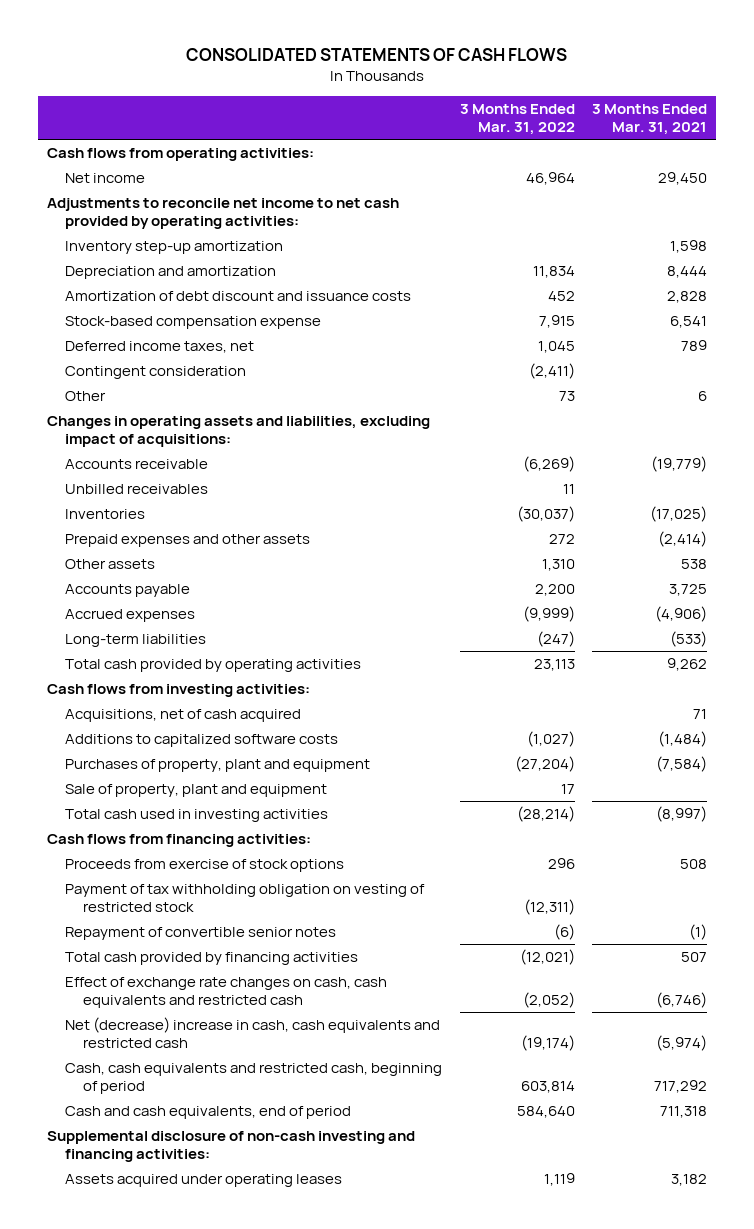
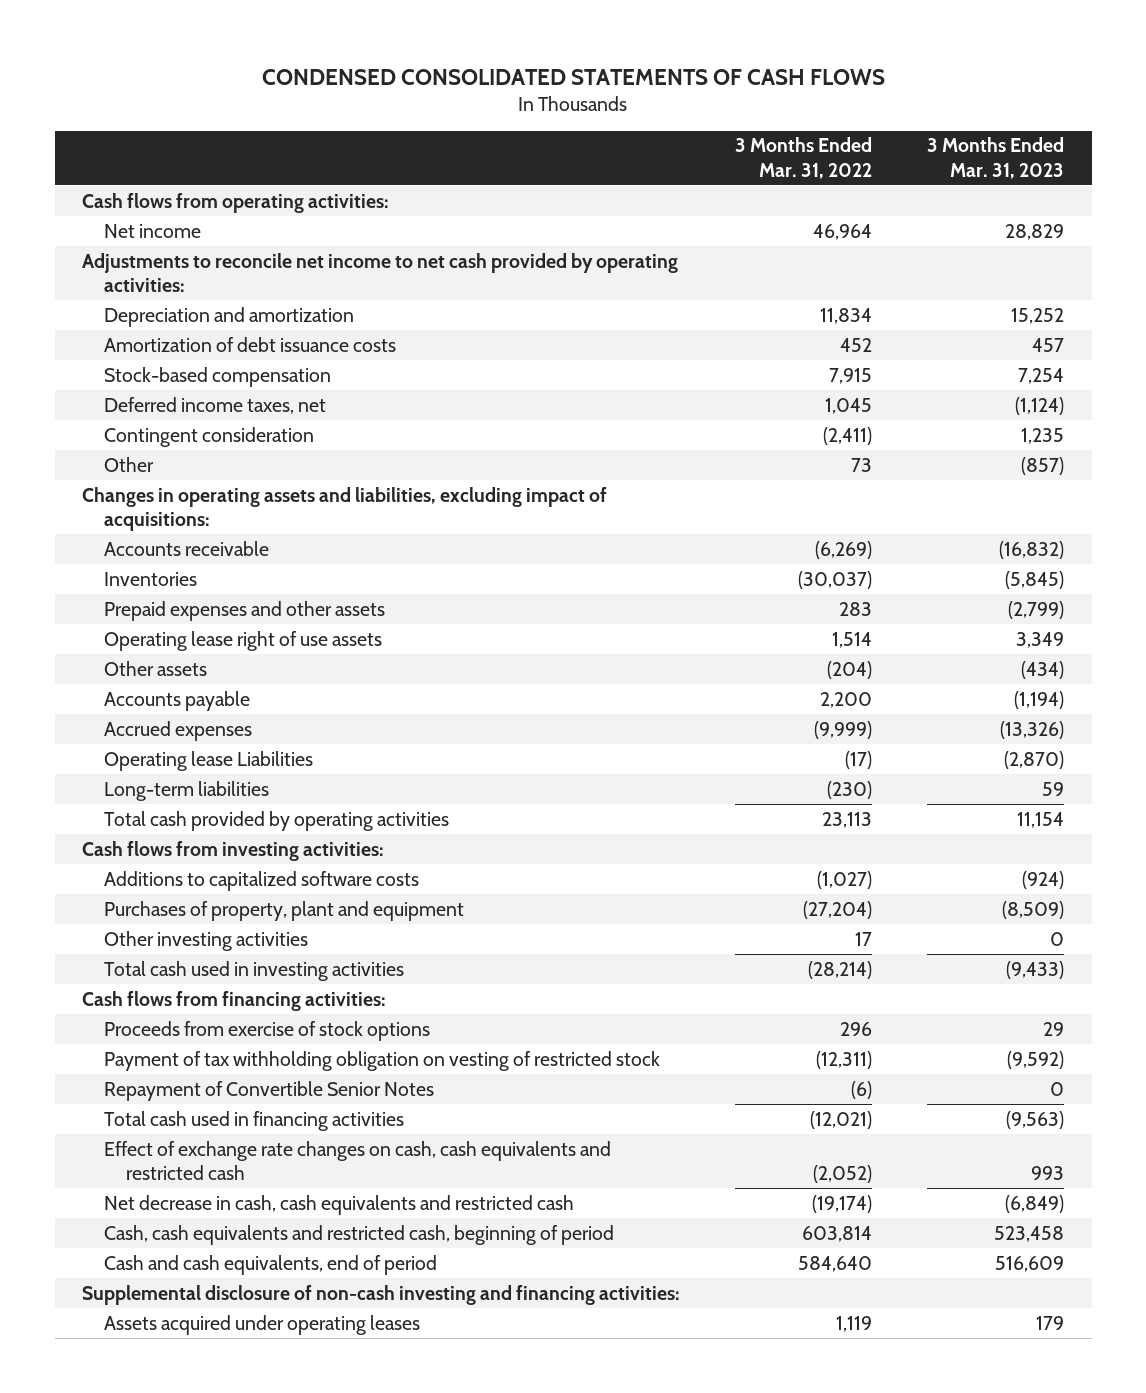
[186,48,568,62] CONSOLIDATED STATEMENTS OF CASH FLOWS -> [262,68,886,85] CONDENSED CONSOLIDATED STATEMENTS OF CASH FLOWS
[592,104,708,135] 3 Months Ended Mar. 31, 2021 -> none
none -> [927,137,1065,179] 3 Months Ended Mar. 31, 2023
[64,240,283,254] Inventory step-up amortization -> none
[64,290,411,301] Amortization of debt discount and issuance costs -> [104,336,397,352] Amortization of debt issuance costs
[64,315,321,329] Stock-based compensation expense -> [104,366,332,387] Stock-based compensation
[64,483,208,494] Unbilled receivables -> none
[548,533,575,544] 272 -> [839,601,873,616] 283
none -> [104,630,383,651] Operating lease right of use assets
[541,558,575,571] 1,310 -> [827,660,873,679] (204)
none -> [104,750,314,771] Operating lease Liabilities
[536,630,575,647] (247) -> [827,780,873,799] (230)
[64,708,301,722] Acquisitions, net of cash acquired -> none
[64,783,327,797] Sale of property, plant and equipment -> none
none -> [104,930,309,951] Other investing activities
[64,926,336,940] Repayment of convertible senior notes -> [104,1080,435,1101] Repayment of Convertible Senior Notes
[64,951,358,965] Total cash provided by financing activities -> [104,1110,405,1131] Total cash used in financing activities
[64,1016,440,1048] Net (decrease) increase in cash, cash equivalents and restricted cash -> [104,1194,575,1215] Net decrease in cash, cash equivalents and restricted cash

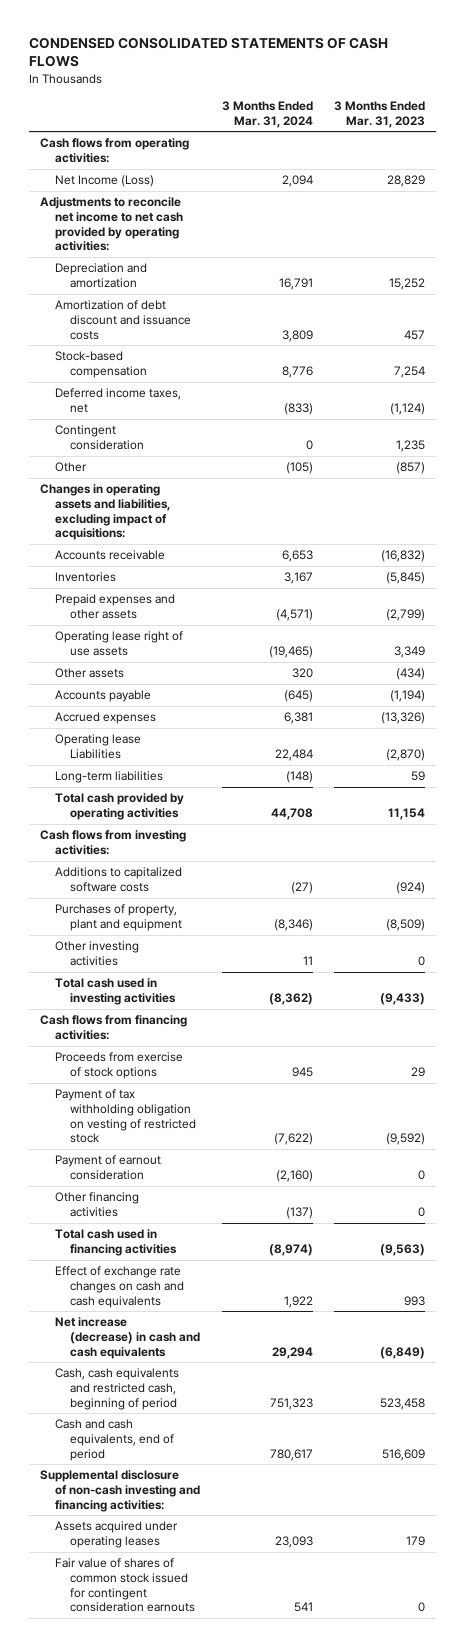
[735,137,873,179] 3 Months Ended Mar. 31, 2022 -> none
none -> [221,100,313,128] 3 Months Ended Mar. 31, 2024
[104,223,202,238] Net income -> [54,175,154,188] Net Income (Loss)
[104,336,397,352] Amortization of debt issuance costs -> [54,300,191,340] Amortization of debt discount and issuance costs
[104,1080,435,1101] Repayment of Convertible Senior Notes -> none
none -> [54,1155,161,1180] Payment of earnout consideration
none -> [54,1192,139,1217] Other financing activities
[104,1140,612,1181] Effect of exchange rate changes on cash, cash equivalents and restricted cash -> [54,1266,184,1308] Effect of exchange rate changes on cash and cash equivalents
[104,1194,575,1215] Net decrease in cash, cash equivalents and restricted cash -> [54,1317,200,1359] Net increase (decrease) in cash and cash equivalents
none -> [54,1558,195,1613] Fair value of shares of common stock issued for contingent consideration earnouts

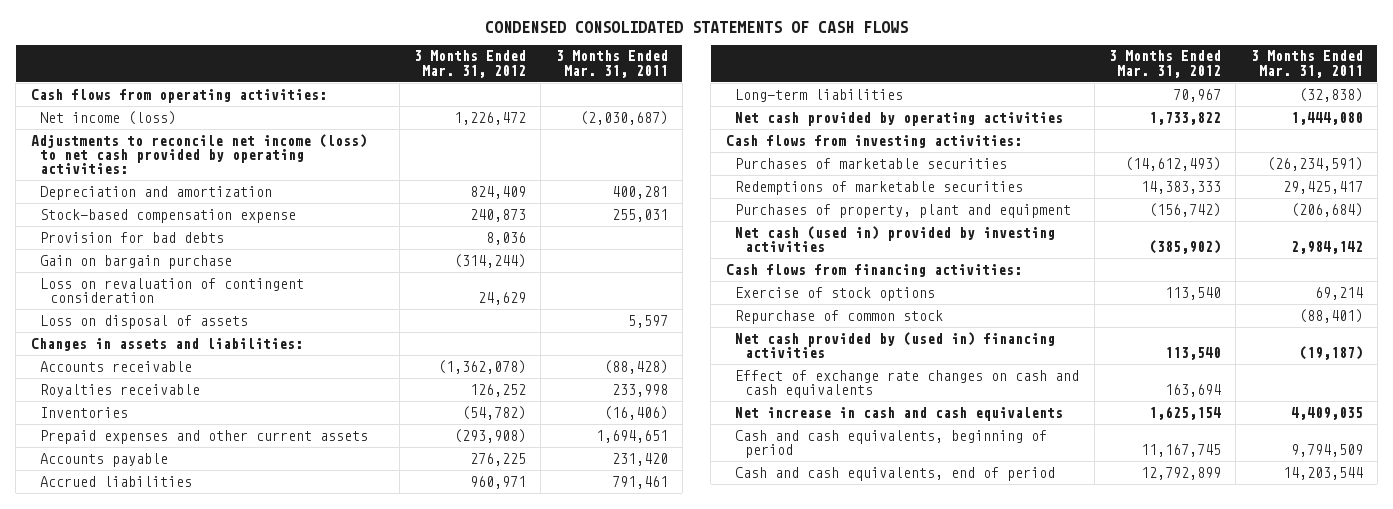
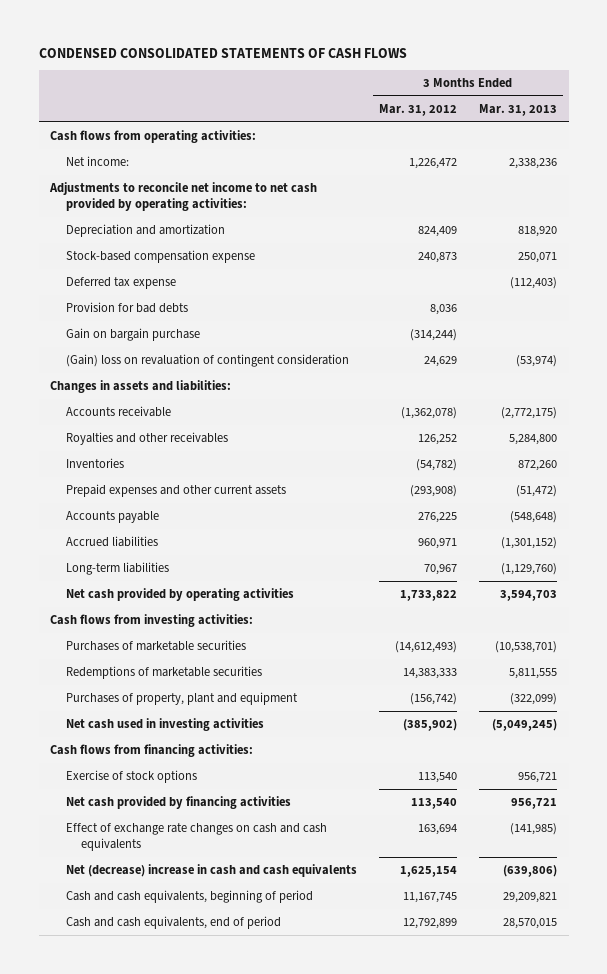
[555,50,668,78] 3 Months Ended Mar. 31, 2011 -> none
none -> [479,103,558,116] Mar. 31, 2013
[40,110,177,125] Net income (loss) -> [65,155,129,166] Net income:
[30,133,367,175] Adjustments to reconcile net income (loss) to net cash provided by operating activities: -> [48,181,317,211] Adjustments to reconcile net income to net cash provided by operating activities:
none -> [65,276,176,289] Deferred tax expense
[40,314,249,329] Loss on disposal of assets -> none
[40,277,305,303] Loss on revaluation of contingent consideration -> [65,353,349,367] (Gain) loss on revaluation of contingent consideration
[40,383,201,397] Royalties receivable -> [65,431,228,445] Royalties and other receivables
[735,225,1056,252] Net cash (used in) provided by investing activities -> [65,717,264,731] Net cash used in investing activities
[735,309,944,324] Repurchase of common stock -> none
[735,331,1056,358] Net cash provided by (used in) financing activities -> [65,795,291,809] Net cash provided by financing activities
[735,406,1064,421] Net increase in cash and cash equivalents -> [65,863,357,877] Net (decrease) increase in cash and cash equivalents

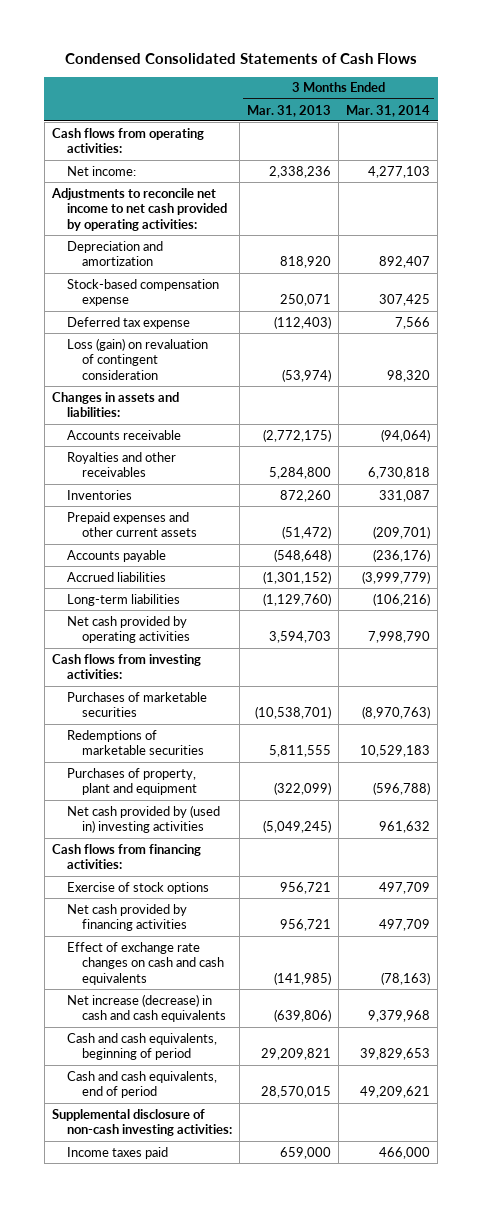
[38,47,407,58] CONDENSED CONSOLIDATED STATEMENTS OF CASH FLOWS -> [64,52,417,64] Condensed Consolidated Statements of Cash Flows
[379,103,458,116] Mar. 31, 2012 -> none
none -> [346,104,431,117] Mar. 31, 2014
[65,301,188,313] Provision for bad debts -> none
[65,327,200,341] Gain on bargain purchase -> none
[65,353,349,367] (Gain) loss on revaluation of contingent consideration -> [66,337,208,380] Loss (gain) on revaluation of contingent consideration
[65,717,264,731] Net cash used in investing activities -> [66,804,220,834] Net cash provided by (used in) investing activities
[65,863,357,877] Net (decrease) increase in cash and cash equivalents -> [66,993,227,1023] Net increase (decrease) in cash and cash equivalents
none -> [51,1108,232,1137] Supplemental disclosure of non-cash investing activities:
none -> [66,1146,168,1159] Income taxes paid

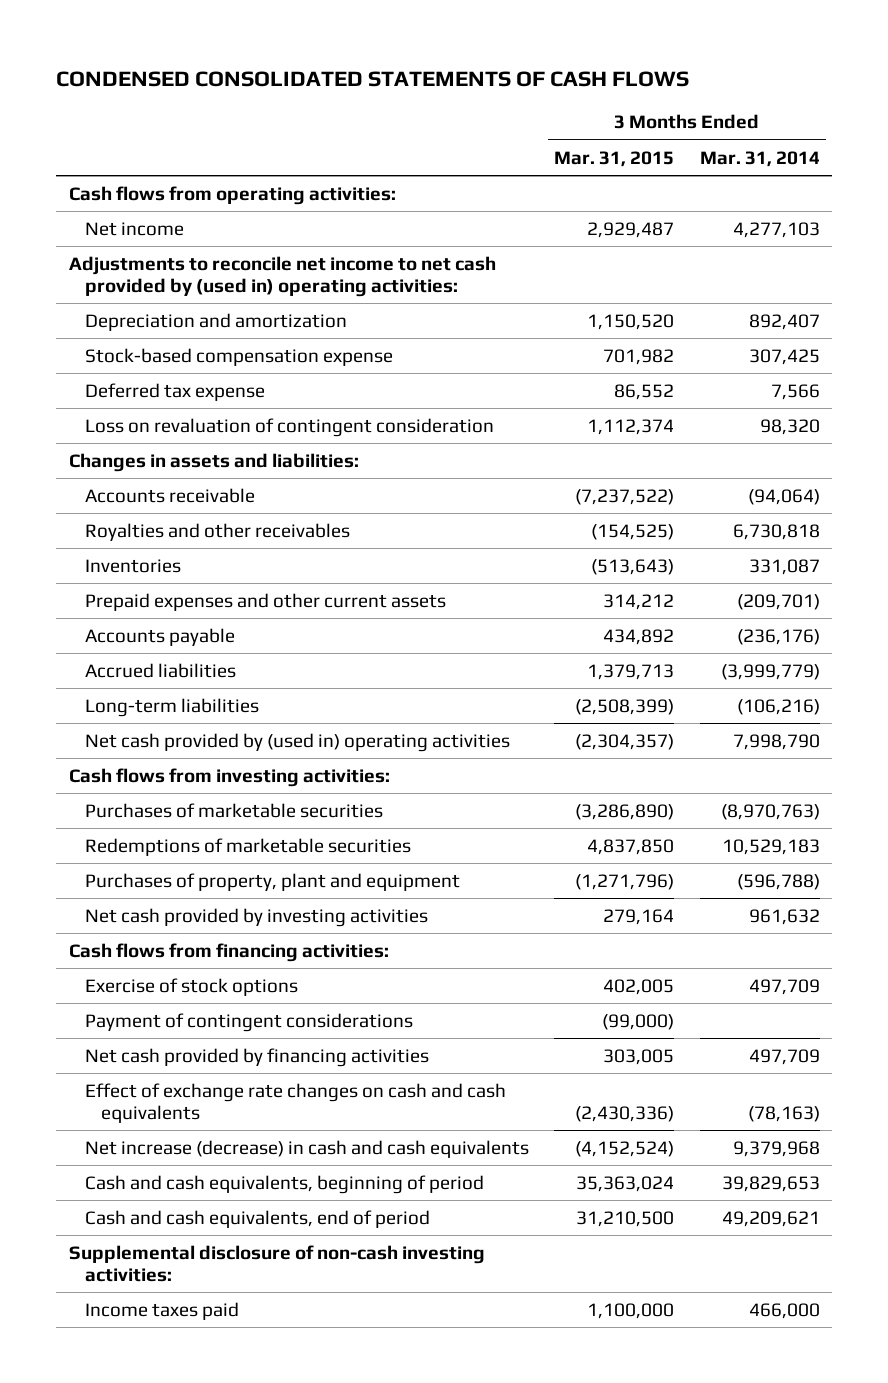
[64,52,417,64] Condensed Consolidated Statements of Cash Flows -> [55,70,689,87] CONDENSED CONSOLIDATED STATEMENTS OF CASH FLOWS
[247,104,332,117] Mar. 31, 2013 -> none
none -> [554,150,675,167] Mar. 31, 2015
[66,165,136,176] Net income: -> [84,221,184,236] Net income
[50,187,227,231] Adjustments to reconcile net income to net cash provided by operating activities: -> [68,255,496,297] Adjustments to reconcile net income to net cash provided by (used in) operating activities:
[66,337,208,380] Loss (gain) on revaluation of contingent consideration -> [84,417,494,437] Loss on revaluation of contingent consideration
[66,615,191,644] Net cash provided by operating activities -> [84,732,510,752] Net cash provided by (used in) operating activities
[66,804,220,834] Net cash provided by (used in) investing activities -> [84,907,428,927] Net cash provided by investing activities
none -> [84,1012,413,1032] Payment of contingent considerations

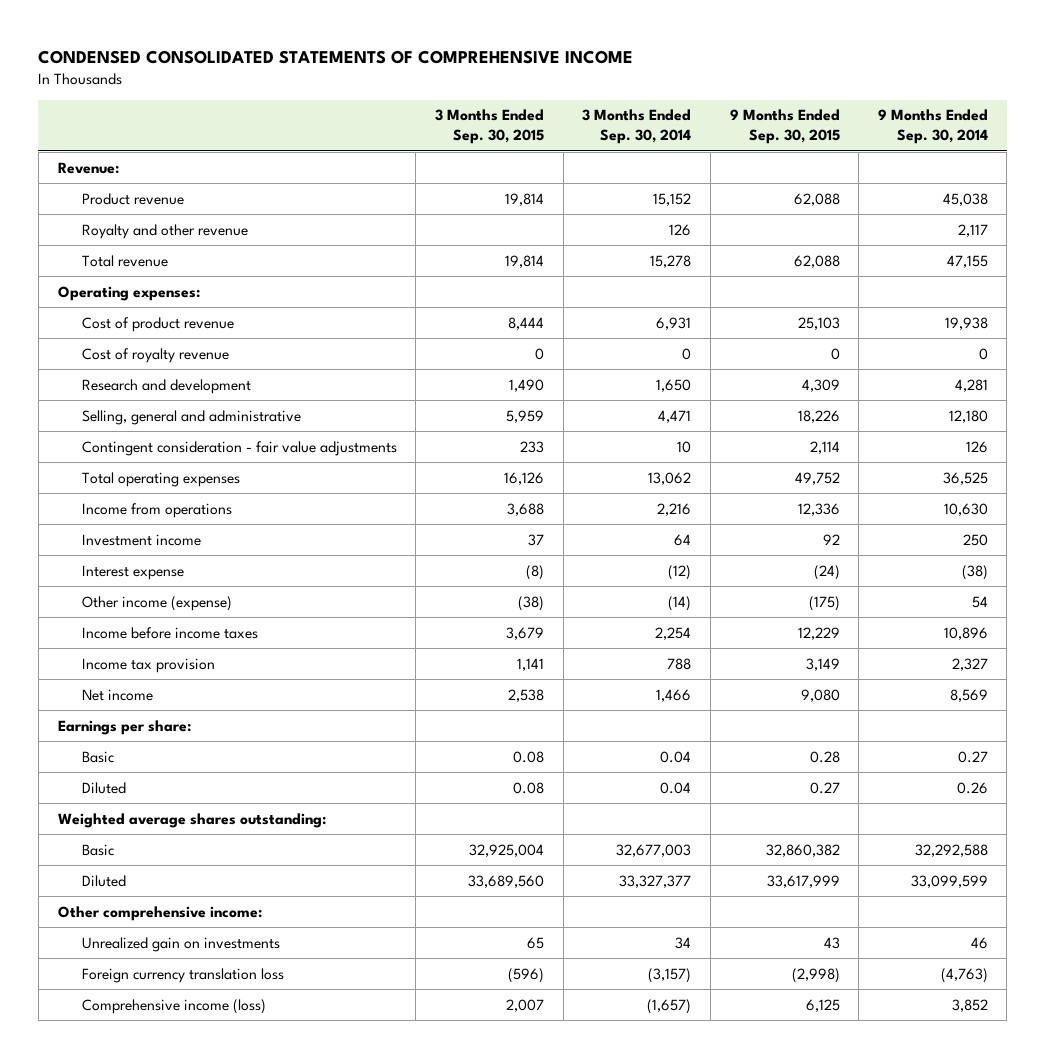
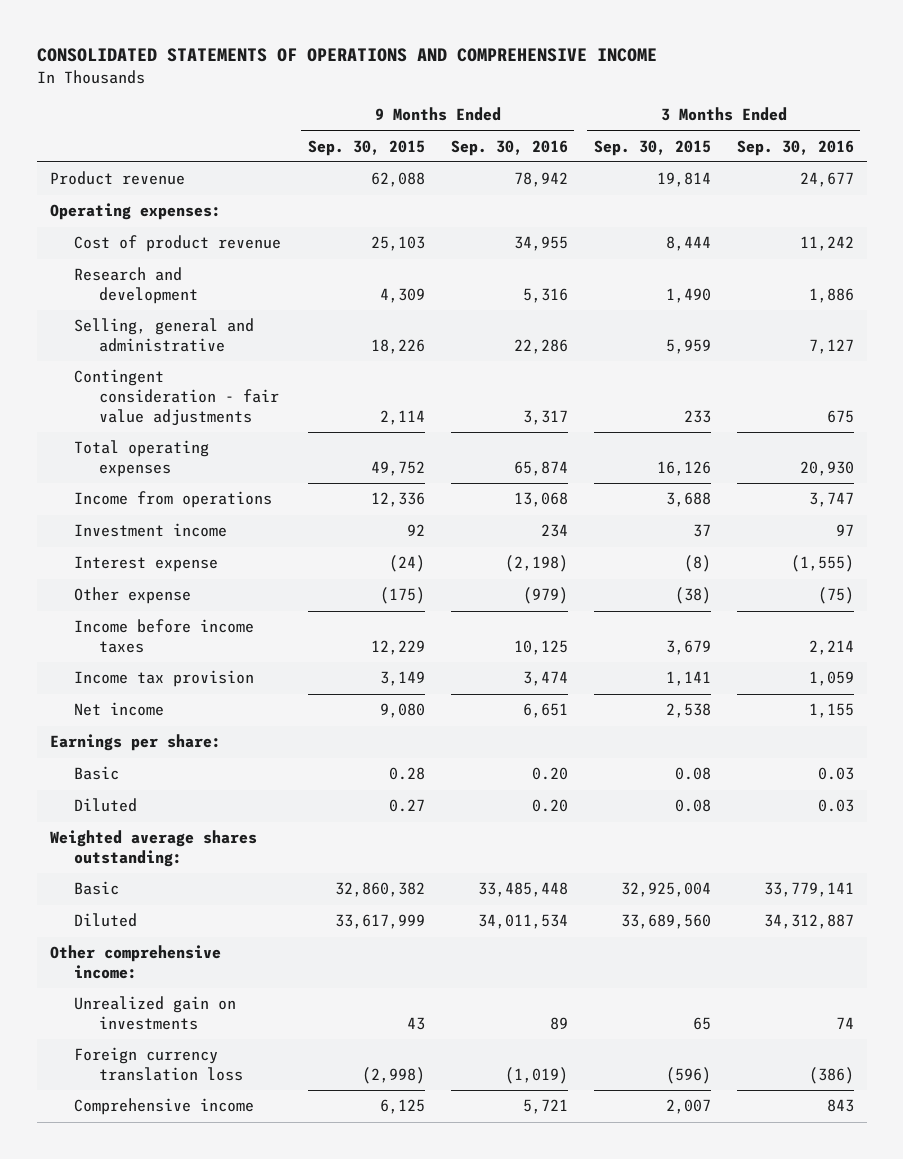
[38,49,634,64] CONDENSED CONSOLIDATED STATEMENTS OF COMPREHENSIVE INCOME -> [36,48,657,63] CONSOLIDATED STATEMENTS OF OPERATIONS AND COMPREHENSIVE INCOME
[582,109,692,145] 3 Months Ended Sep. 30, 2014 -> none
[877,109,988,145] 9 Months Ended Sep. 30, 2014 -> none
none -> [450,139,568,156] Sep. 30, 2016
none -> [736,139,854,156] Sep. 30, 2016
[57,161,119,174] Revenue: -> none
[81,223,248,239] Royalty and other revenue -> none
[81,254,168,267] Total revenue -> none
[81,347,229,363] Cost of royalty revenue -> none
[81,595,232,611] Other income (expense) -> [74,587,192,605] Other expense
[81,998,266,1014] Comprehensive income (loss) -> [74,1098,255,1116] Comprehensive income

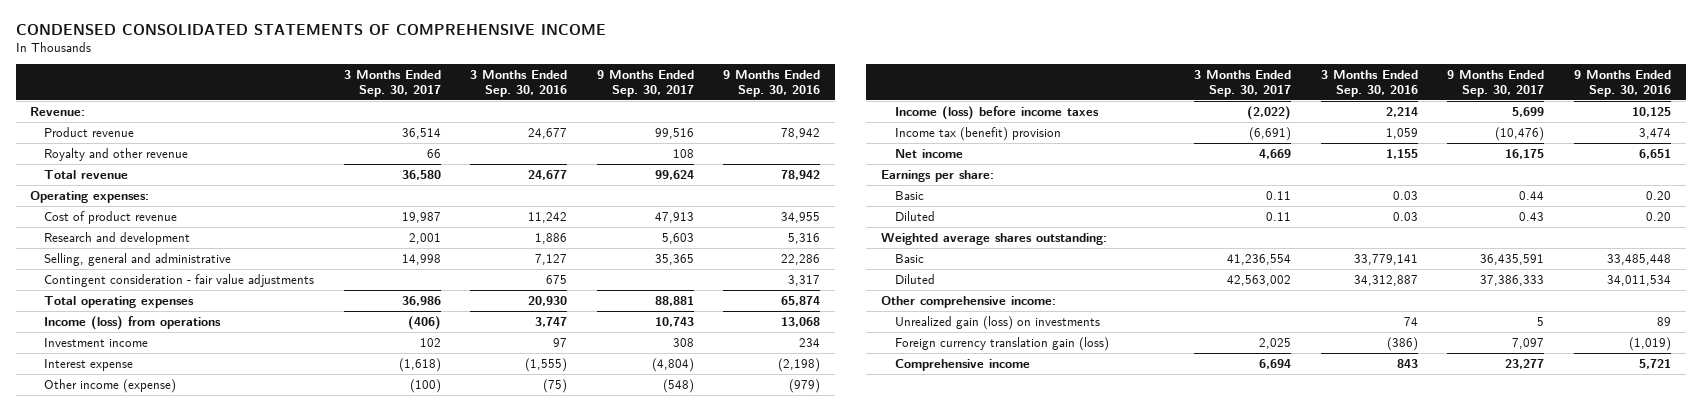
[36,48,657,63] CONSOLIDATED STATEMENTS OF OPERATIONS AND COMPREHENSIVE INCOME -> [15,23,606,36] CONDENSED CONSOLIDATED STATEMENTS OF COMPREHENSIVE INCOME
[307,139,425,156] Sep. 30, 2015 -> none
[593,139,711,156] Sep. 30, 2015 -> none
none -> [343,70,441,97] 3 Months Ended Sep. 30, 2017
none -> [596,70,694,97] 9 Months Ended Sep. 30, 2017
none -> [30,107,86,117] Revenue:
none -> [44,148,189,162] Royalty and other revenue
none -> [44,170,129,180] Total revenue
[74,491,273,509] Income from operations -> [44,316,222,331] Income (loss) from operations
[74,587,192,605] Other expense -> [44,379,177,394] Other income (expense)
[74,619,255,654] Income before income taxes -> [894,106,1099,121] Income (loss) before income taxes
[74,670,255,688] Income tax provision -> [894,127,1061,142] Income tax (benefit) provision
[74,996,237,1031] Unrealized gain on investments -> [894,316,1100,331] Unrealized gain (loss) on investments
[74,1047,244,1082] Foreign currency translation loss -> [894,337,1109,352] Foreign currency translation gain (loss)

